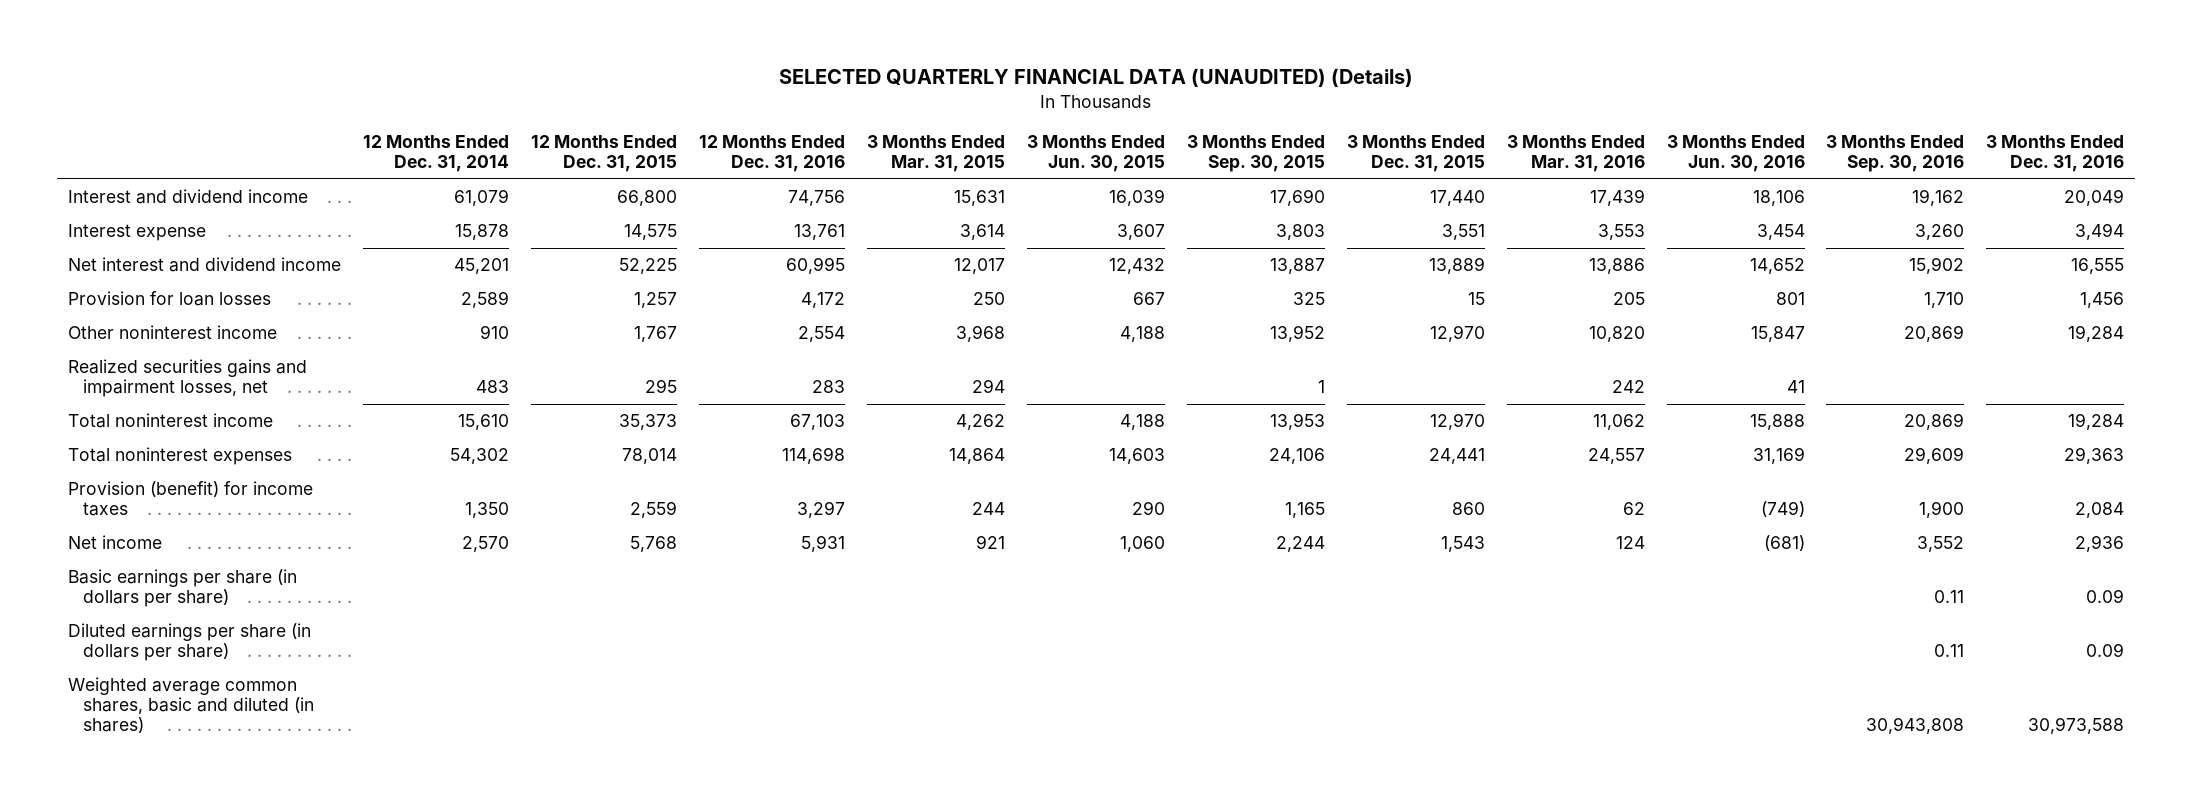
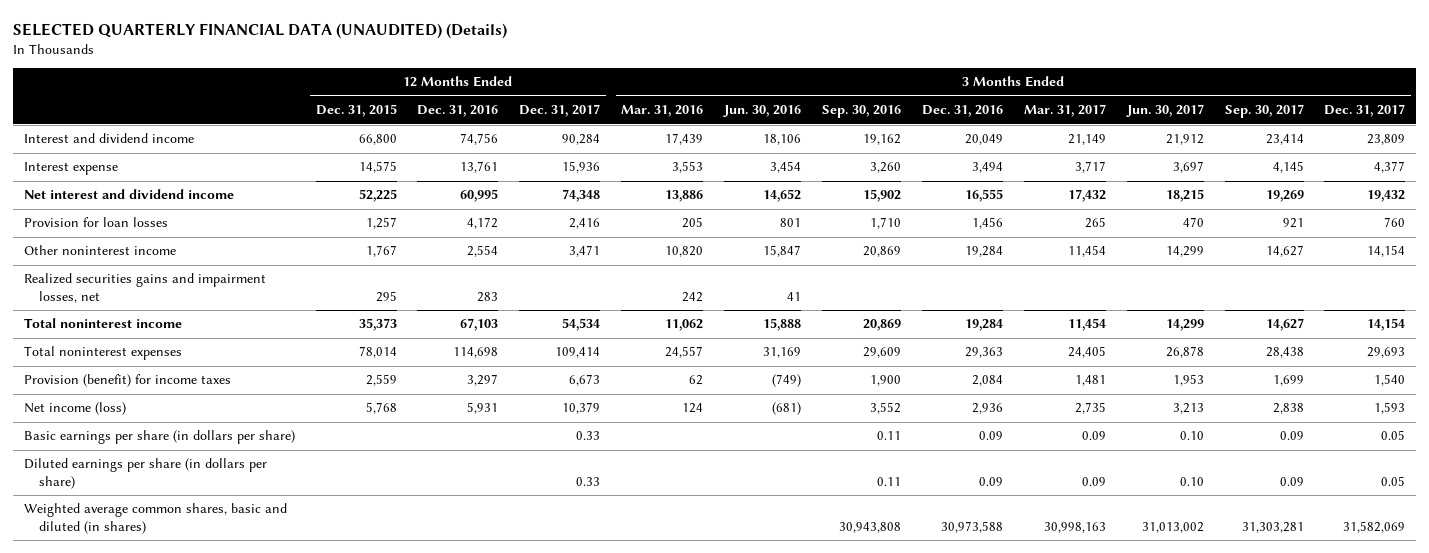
[363,135,510,173] 12 Months Ended Dec. 31, 2014 -> none
[866,135,1005,173] 3 Months Ended Mar. 31, 2015 -> none
[1026,135,1165,173] 3 Months Ended Jun. 30, 2015 -> none
[1186,135,1325,173] 3 Months Ended Sep. 30, 2015 -> none
[1346,135,1485,173] 3 Months Ended Dec. 31, 2015 -> none
none -> [519,104,601,118] Dec. 31, 2017
none -> [1023,104,1106,118] Mar. 31, 2017
none -> [1125,104,1204,118] Jun. 30, 2017
none -> [1224,104,1304,119] Sep. 30, 2017
none -> [1324,104,1406,118] Dec. 31, 2017
[68,535,163,550] Net income -> [23,402,126,416] Net income (loss)

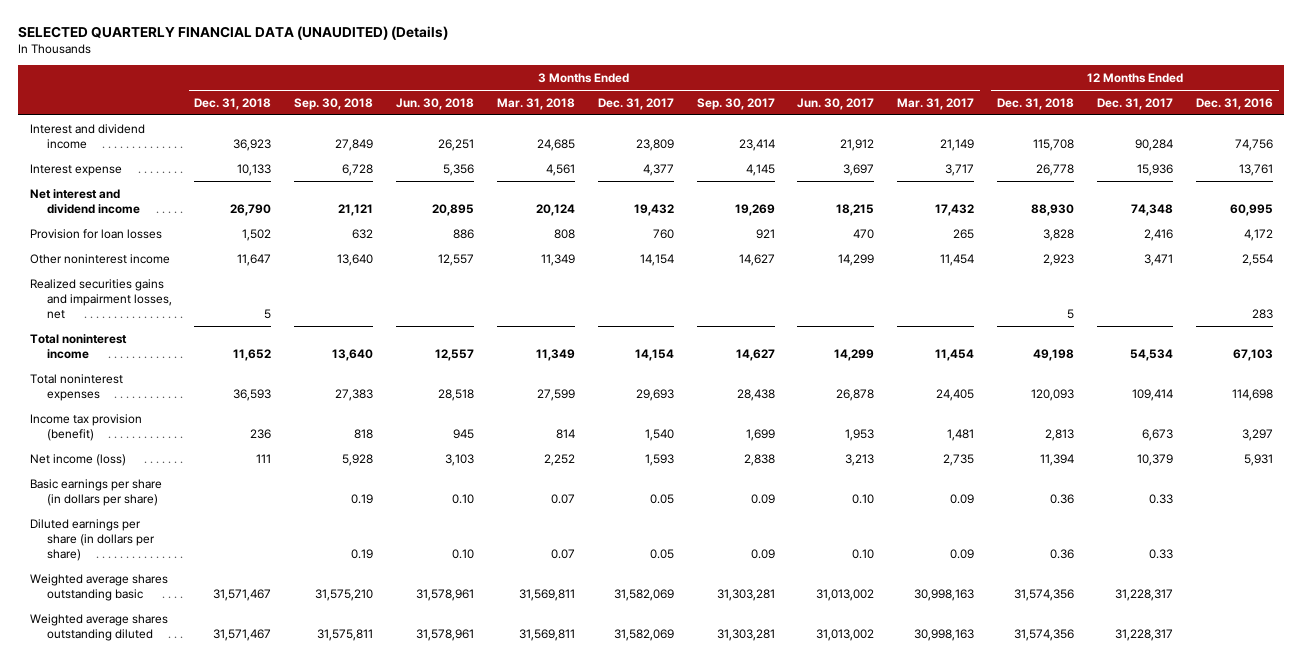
[315,104,397,118] Dec. 31, 2015 -> none
[621,105,704,118] Mar. 31, 2016 -> none
[723,105,802,118] Jun. 30, 2016 -> none
[821,105,901,119] Sep. 30, 2016 -> none
[921,105,1003,118] Dec. 31, 2016 -> none
none -> [194,97,272,110] Dec. 31, 2018
none -> [294,97,374,110] Sep. 30, 2018
none -> [396,97,475,110] Jun. 30, 2018
none -> [496,97,575,110] Mar. 31, 2018
none -> [997,97,1075,110] Dec. 31, 2018
[23,374,231,388] Provision (benefit) for income taxes -> [29,413,142,441] Income tax provision (benefit)
[23,503,287,534] Weighted average common shares, basic and diluted (in shares) -> none
none -> [29,573,168,601] Weighted average shares outstanding basic
none -> [29,613,168,641] Weighted average shares outstanding diluted

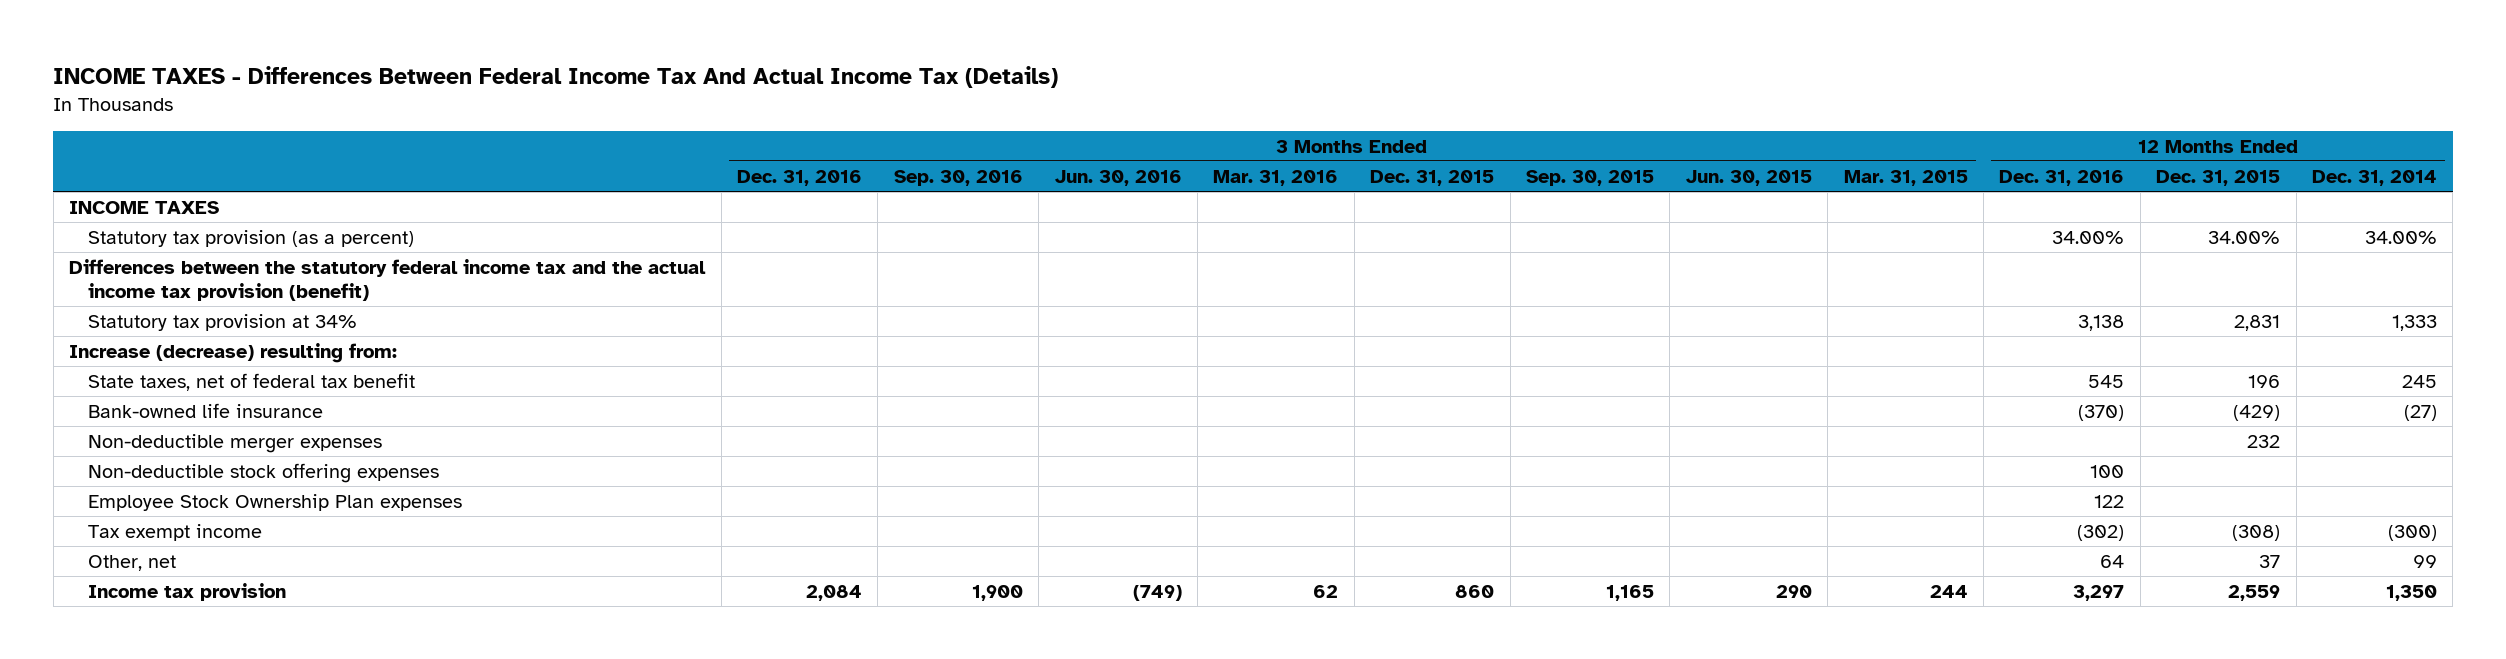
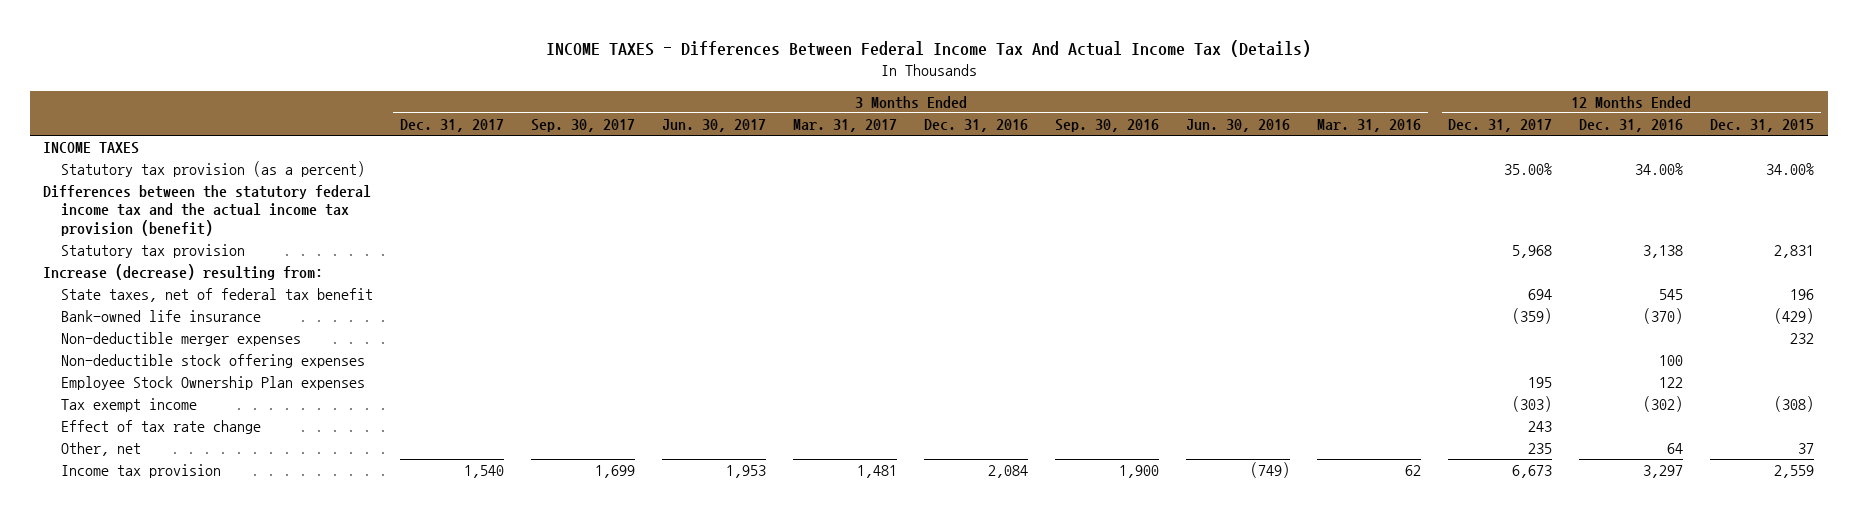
[1370,169,1495,186] Dec. 31, 2015 -> none
[1526,169,1655,186] Sep. 30, 2015 -> none
[1685,169,1812,186] Jun. 30, 2015 -> none
[1843,169,1968,186] Mar. 31, 2015 -> none
[2312,169,2438,186] Dec. 31, 2014 -> none
none -> [400,119,505,133] Dec. 31, 2017
none -> [531,119,636,133] Sep. 30, 2017
none -> [662,119,767,133] Jun. 30, 2017
none -> [793,119,898,133] Mar. 31, 2017
none -> [1448,119,1553,133] Dec. 31, 2017
[88,313,358,331] Statutory tax provision at 34% -> [61,244,246,259] Statutory tax provision
none -> [61,420,262,435] Effect of tax rate change

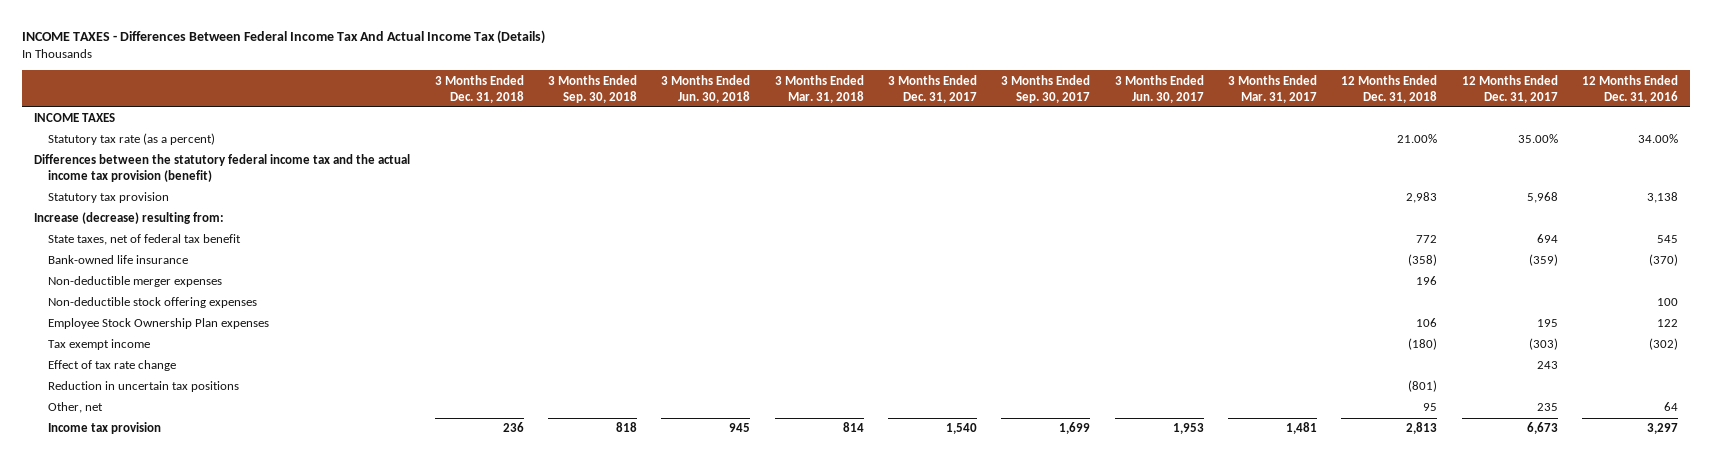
[924,119,1029,133] Dec. 31, 2016 -> none
[1055,119,1160,133] Sep. 30, 2016 -> none
[1186,119,1291,133] Jun. 30, 2016 -> none
[1317,119,1422,133] Mar. 31, 2016 -> none
[1710,119,1815,133] Dec. 31, 2015 -> none
none -> [434,74,524,103] 3 Months Ended Dec. 31, 2018
none -> [547,74,637,103] 3 Months Ended Sep. 30, 2018
none -> [661,74,751,103] 3 Months Ended Jun. 30, 2018
none -> [774,74,864,103] 3 Months Ended Mar. 31, 2018
none -> [1341,74,1438,103] 12 Months Ended Dec. 31, 2018
[61,161,366,178] Statutory tax provision (as a percent) -> [47,133,215,146] Statutory tax rate (as a percent)
none -> [47,381,239,393] Reduction in uncertain tax positions

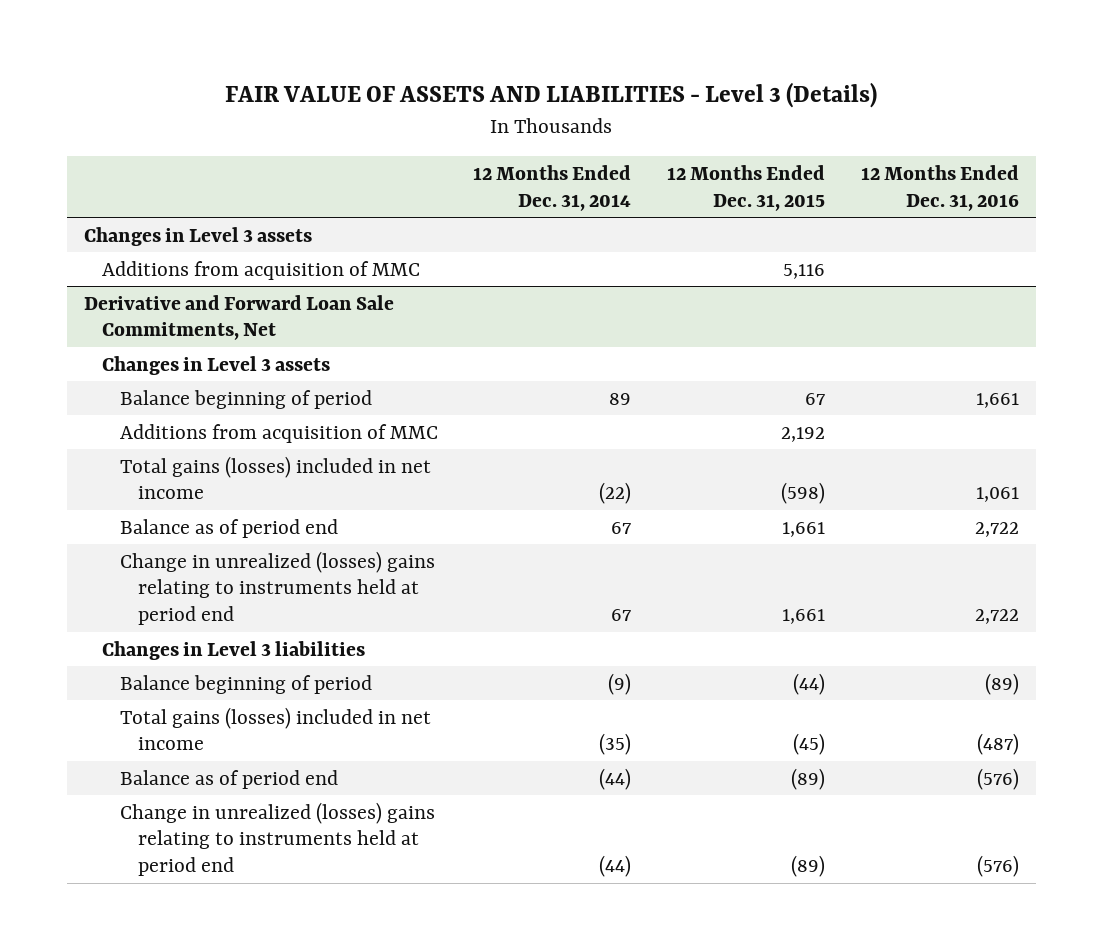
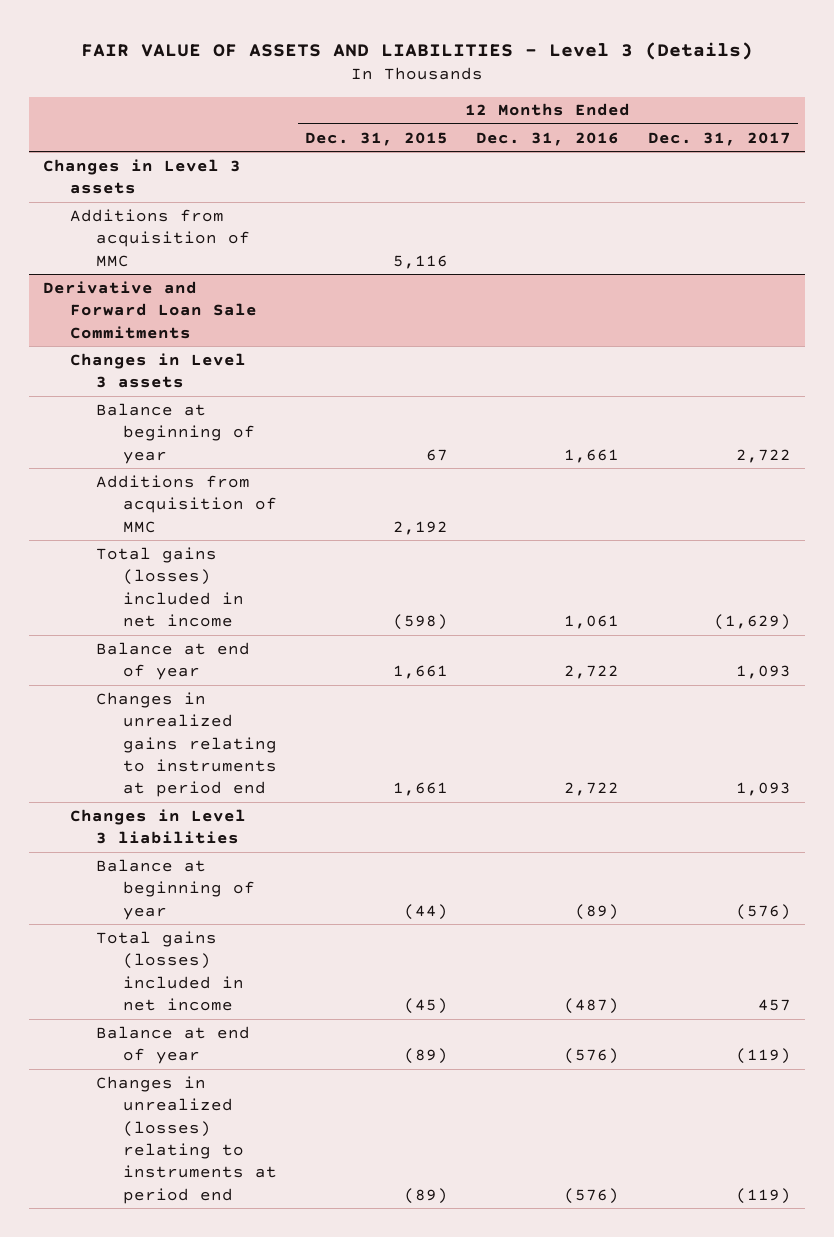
[473,165,632,211] 12 Months Ended Dec. 31, 2014 -> none
none -> [647,131,791,146] Dec. 31, 2017
[84,294,395,341] Derivative and Forward Loan Sale Commitments, Net -> [43,280,257,339] Derivative and Forward Loan Sale Commitments
[119,389,372,409] Balance beginning of period -> [96,402,255,464] Balance at beginning of year
[119,518,338,538] Balance as of period end -> [96,641,251,681] Balance at end of year
[119,550,435,626] Change in unrealized (losses) gains relating to instruments held at period end -> [96,691,277,798] Changes in unrealized gains relating to instruments at period end
[119,674,372,694] Balance beginning of period -> [96,858,255,920] Balance at beginning of year
[119,769,338,789] Balance as of period end -> [96,1025,251,1065] Balance at end of year
[119,801,435,877] Change in unrealized (losses) gains relating to instruments held at period end -> [96,1075,277,1204] Changes in unrealized (losses) relating to instruments at period end

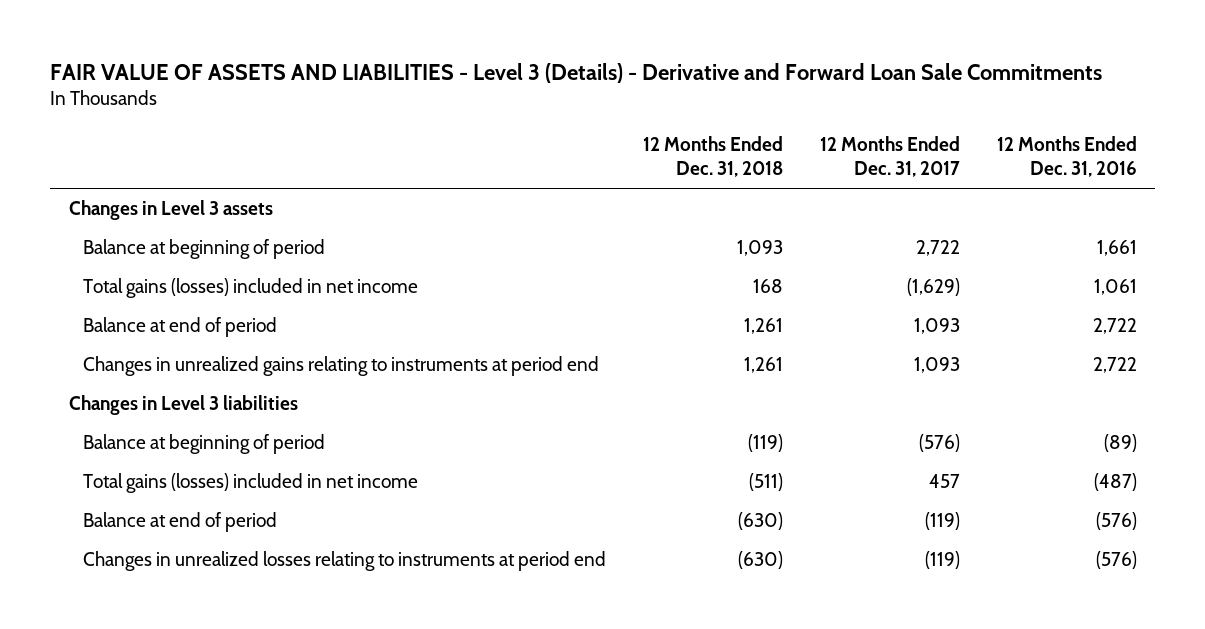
[81,41,754,60] FAIR VALUE OF ASSETS AND LIABILITIES - Level 3 (Details) -> [50,62,1103,83] FAIR VALUE OF ASSETS AND LIABILITIES - Level 3 (Details) - Derivative and Forward Loan Sale Commitments
[304,131,448,146] Dec. 31, 2015 -> none
none -> [643,135,784,178] 12 Months Ended Dec. 31, 2018
[69,208,251,267] Additions from acquisition of MMC -> none
[43,280,257,339] Derivative and Forward Loan Sale Commitments -> none
[69,352,246,389] Changes in Level 3 assets -> none
[96,474,277,533] Additions from acquisition of MMC -> none
[96,402,255,464] Balance at beginning of year -> [83,239,326,260] Balance at beginning of period
[96,641,251,681] Balance at end of year -> [83,317,278,338] Balance at end of period
[96,858,255,920] Balance at beginning of year -> [83,434,326,455] Balance at beginning of period
[96,1025,251,1065] Balance at end of year -> [83,512,278,533] Balance at end of period
[96,1075,277,1204] Changes in unrealized (losses) relating to instruments at period end -> [83,551,607,572] Changes in unrealized losses relating to instruments at period end

